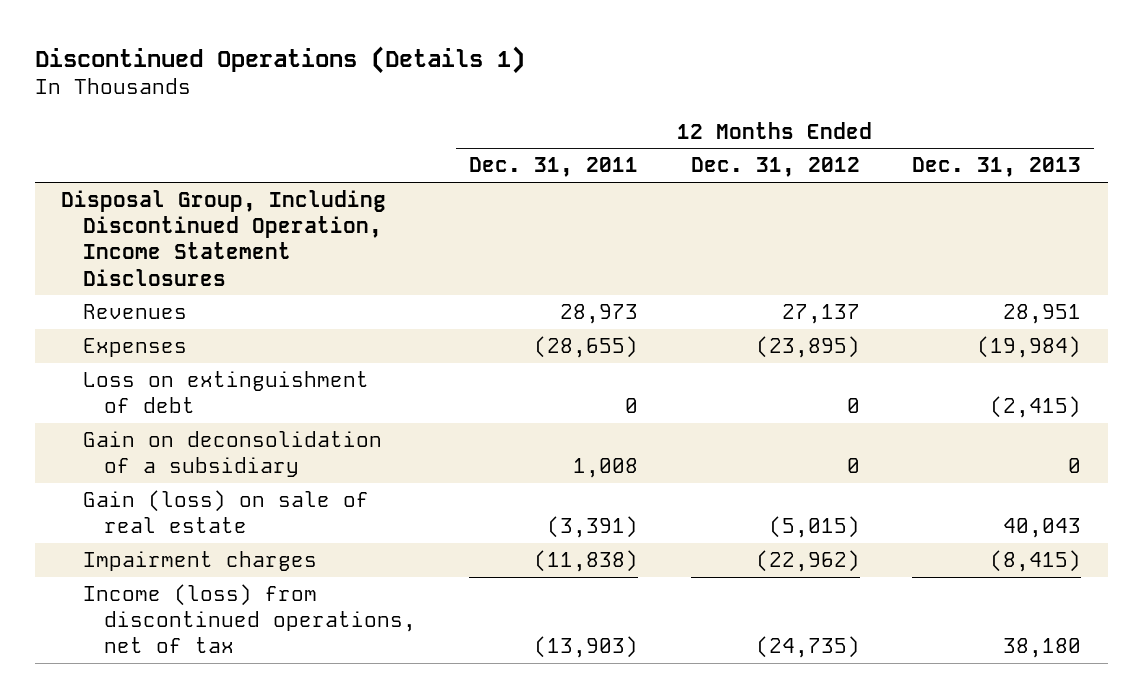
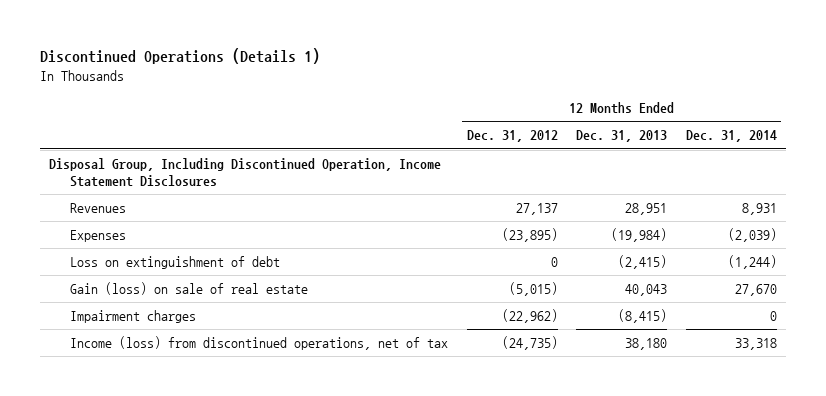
[469,157,639,178] Dec. 31, 2011 -> none
none -> [685,130,777,143] Dec. 31, 2014
[82,431,382,478] Gain on deconsolidation of a subsidiary -> none

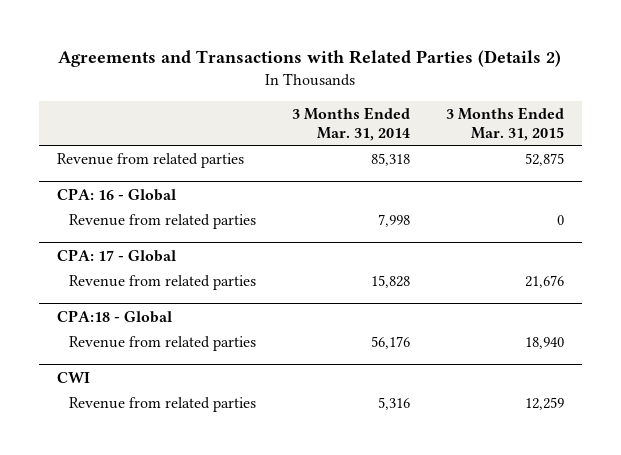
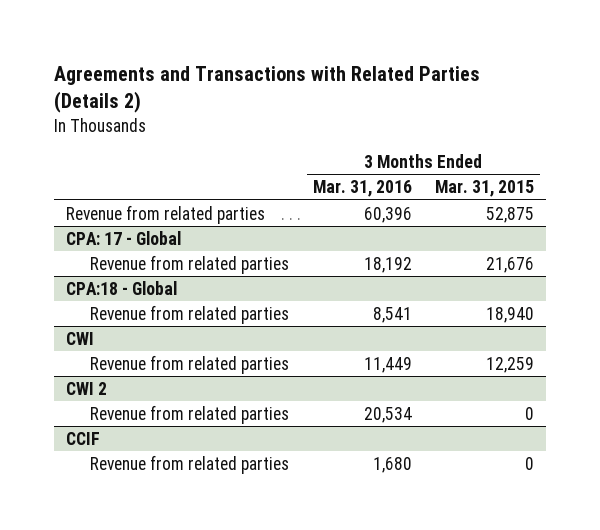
[292,106,411,141] 3 Months Ended Mar. 31, 2014 -> none
none -> [312,180,412,198] Mar. 31, 2016
[56,187,176,201] CPA: 16 - Global -> none
[69,213,257,229] Revenue from related parties -> none
none -> [65,381,107,395] CWI 2
none -> [89,404,289,424] Revenue from related parties
none -> [65,431,100,445] CCIF
none -> [89,454,289,474] Revenue from related parties

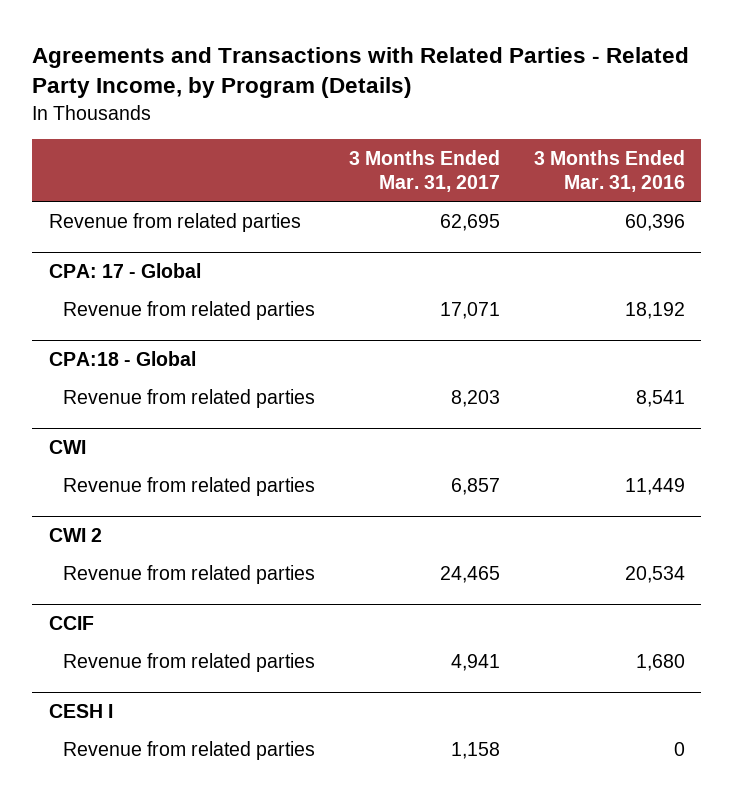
[53,66,480,114] Agreements and Transactions with Related Parties (Details 2) -> [32,46,690,99] Agreements and Transactions with Related Parties - Related Party Income, by Program (Details)
[435,180,535,198] Mar. 31, 2015 -> none
none -> [349,149,501,193] 3 Months Ended Mar. 31, 2017
none -> [48,703,113,718] CESH I
none -> [63,740,316,760] Revenue from related parties

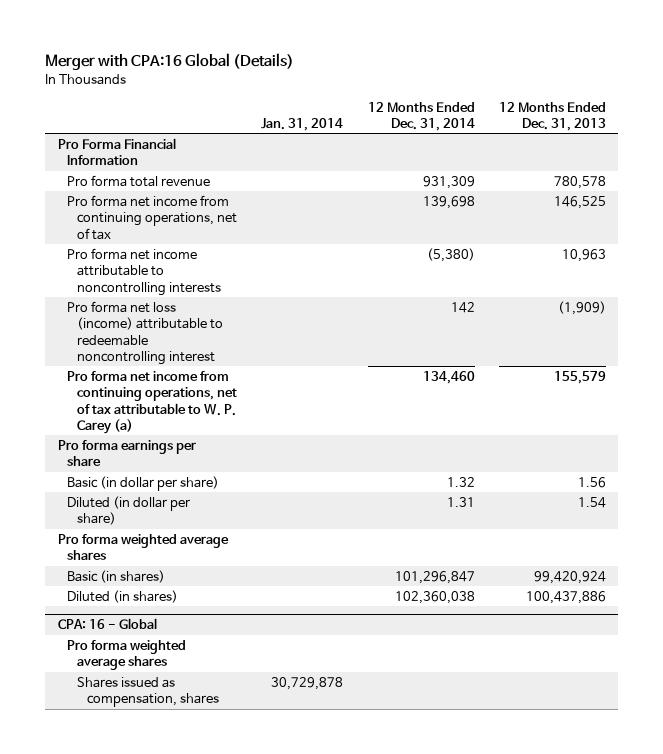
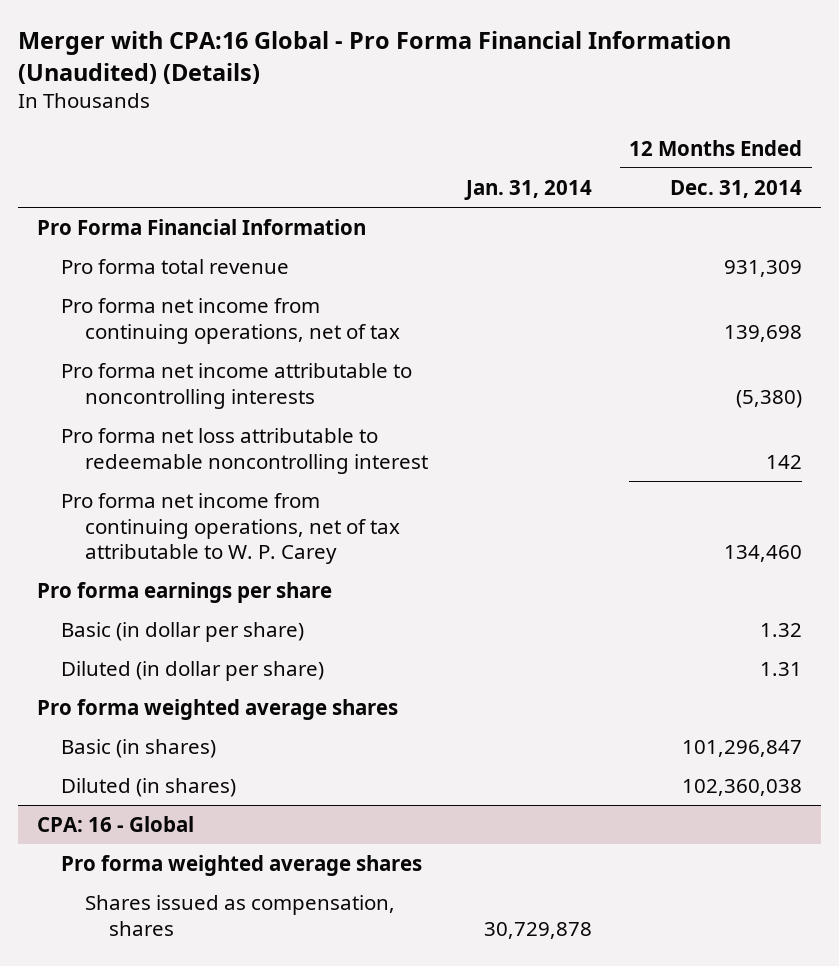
[45,52,295,70] Merger with CPA:16 Global (Details) -> [17,31,731,84] Merger with CPA:16 Global - Pro Forma Financial Information (Unaudited) (Details)
[498,101,606,131] 12 Months Ended Dec. 31, 2013 -> none
[67,300,223,366] Pro forma net loss (income) attributable to redeemable noncontrolling interest -> [60,427,429,474] Pro forma net loss attributable to redeemable noncontrolling interest
[67,370,237,435] Pro forma net income from continuing operations, net of tax attributable to W. P. Carey (a) -> [60,492,401,565] Pro forma net income from continuing operations, net of tax attributable to W. P. Carey

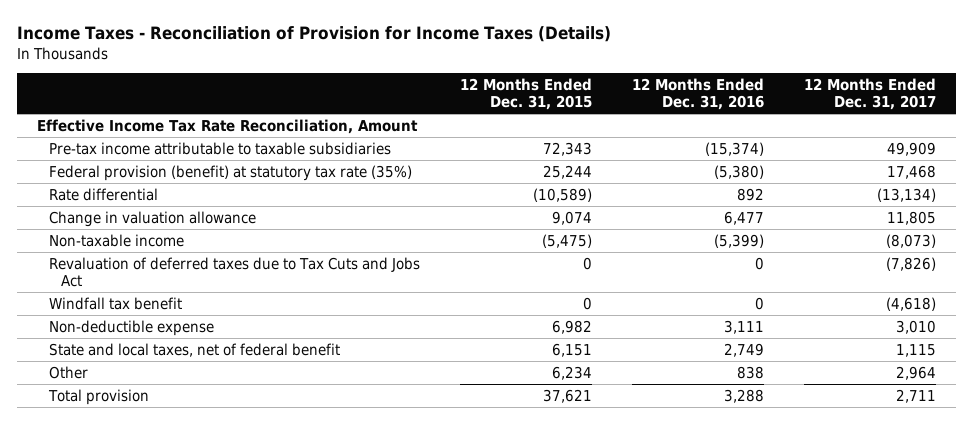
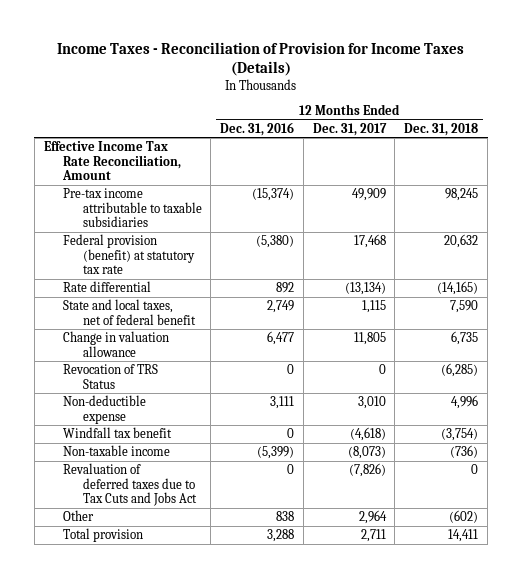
[459,77,592,111] 12 Months Ended Dec. 31, 2015 -> none
none -> [404,122,479,136] Dec. 31, 2018
[48,164,412,181] Federal provision (benefit) at statutory tax rate (35%) -> [63,234,195,275] Federal provision (benefit) at statutory tax rate
[48,342,340,357] State and local taxes, net of federal benefit -> [63,299,196,325] State and local taxes, net of federal benefit
none -> [63,364,159,389] Revocation of TRS Status
[48,319,214,336] Non-deductible expense -> [63,395,147,424] Non-deductible expense
[48,296,182,310] Windfall tax benefit -> [63,427,173,439] Windfall tax benefit

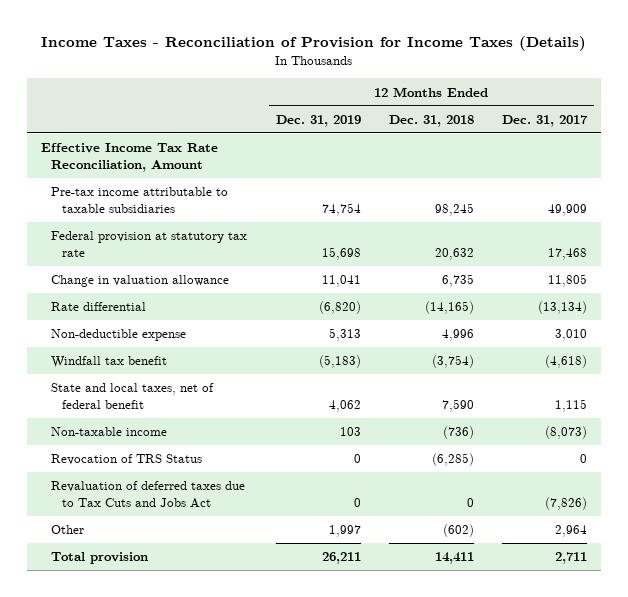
[220,121,295,136] Dec. 31, 2016 -> none
none -> [275,114,361,127] Dec. 31, 2019
[63,234,195,275] Federal provision (benefit) at statutory tax rate -> [51,231,248,258] Federal provision at statutory tax rate
[63,281,152,293] Rate differential -> [51,302,147,312] Rate differential
[63,299,196,325] State and local taxes, net of federal benefit -> [51,383,215,410] State and local taxes, net of federal benefit
[63,364,159,389] Revocation of TRS Status -> [51,454,203,466] Revocation of TRS Status

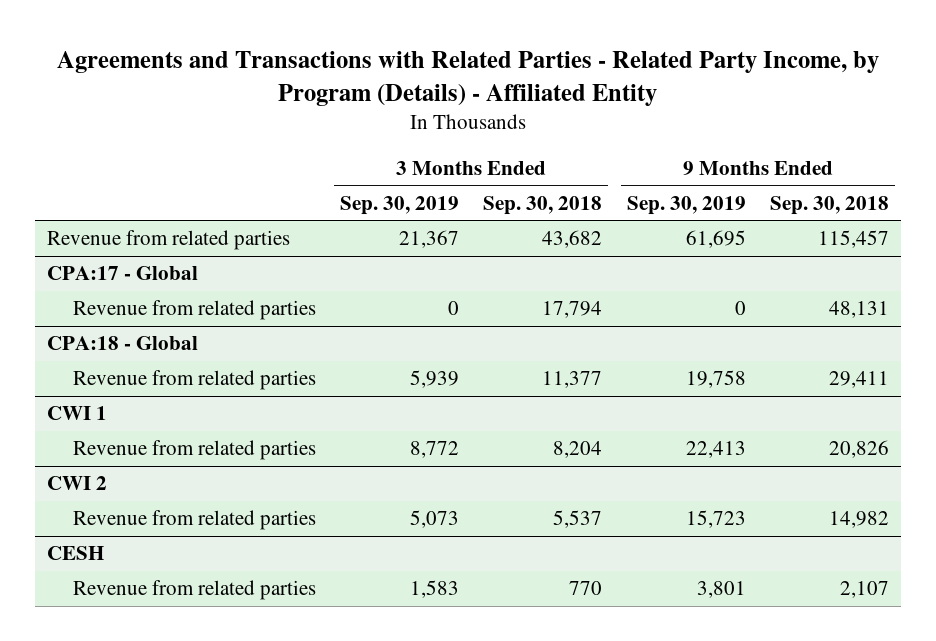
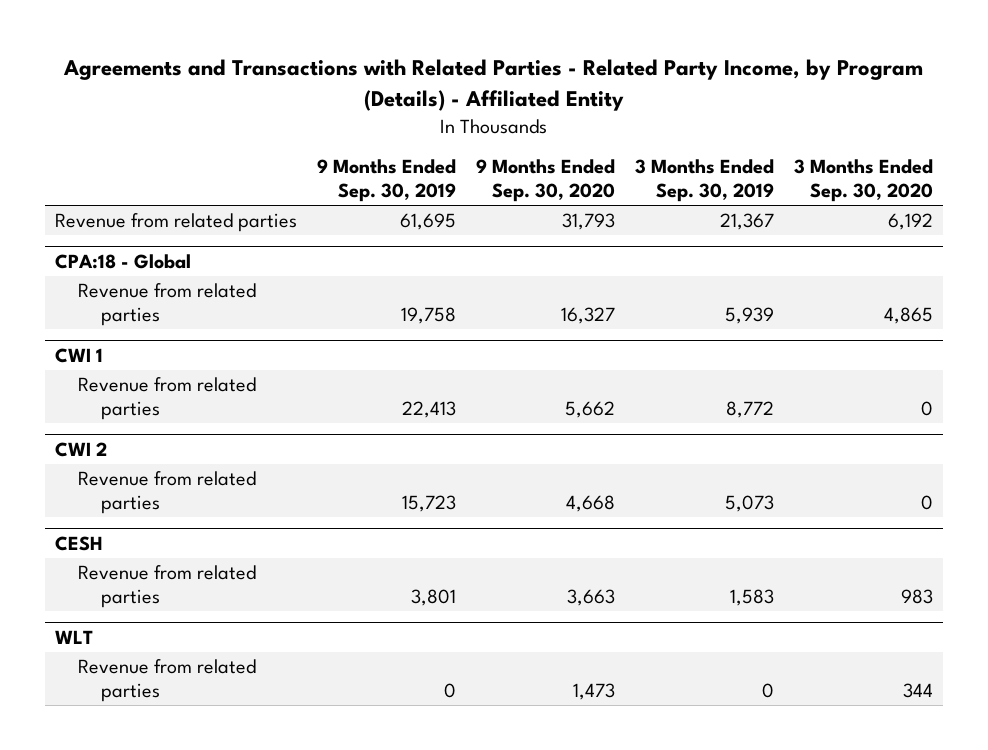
[483,195,603,215] Sep. 30, 2018 -> none
[769,195,889,215] Sep. 30, 2018 -> none
none -> [475,159,615,203] 9 Months Ended Sep. 30, 2020
none -> [793,159,933,203] 3 Months Ended Sep. 30, 2020
[47,266,199,281] CPA:17 - Global -> none
[72,300,316,321] Revenue from related parties -> none
none -> [54,629,93,644] WLT
none -> [77,659,256,702] Revenue from related parties

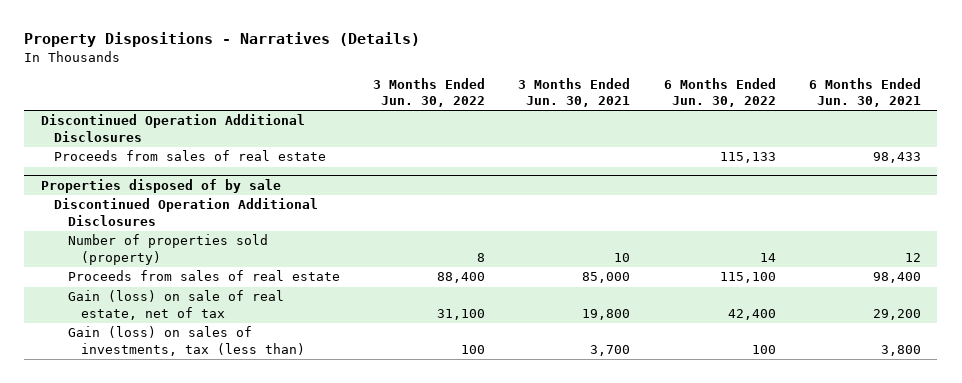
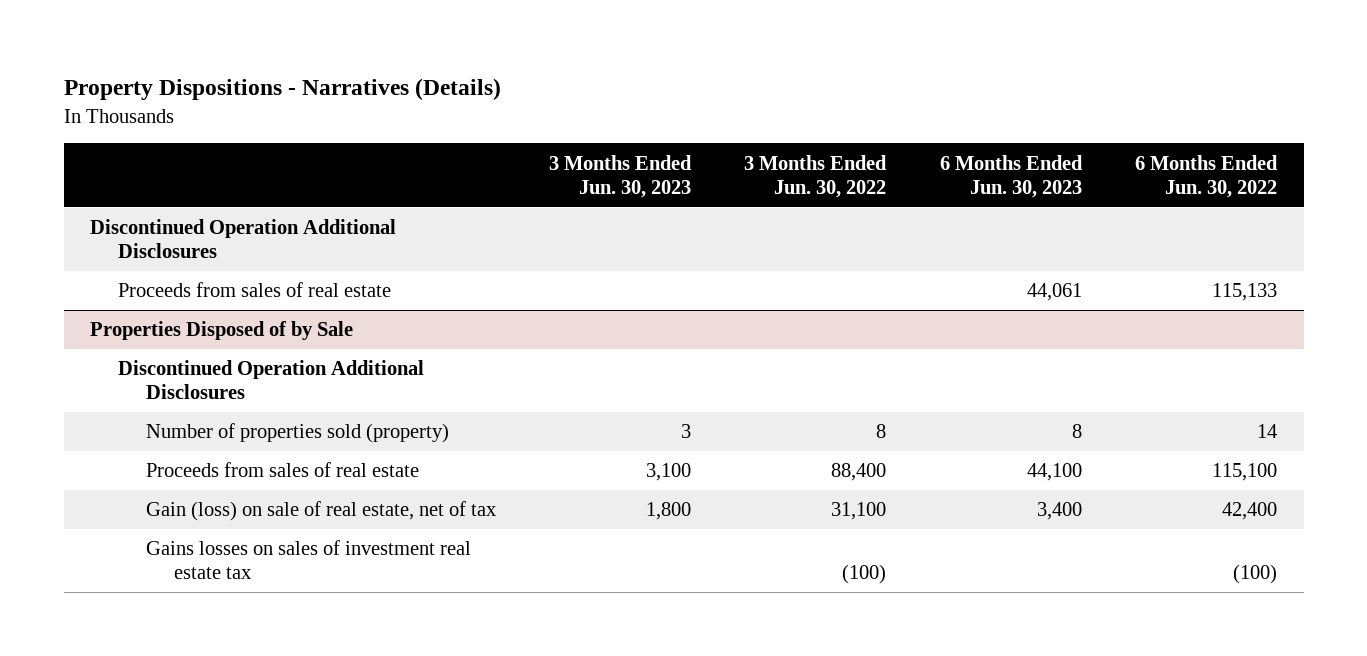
[518,77,631,108] 3 Months Ended Jun. 30, 2021 -> none
[808,77,921,108] 6 Months Ended Jun. 30, 2021 -> none
none -> [549,154,693,198] 3 Months Ended Jun. 30, 2023
none -> [939,154,1083,198] 6 Months Ended Jun. 30, 2023
[40,178,281,193] Properties disposed of by sale -> [90,321,354,341] Properties Disposed of by Sale
[67,326,305,356] Gain (loss) on sales of investments, tax (less than) -> [145,540,471,580] Gains losses on sales of investment real estate tax
[460,344,485,354] 100 -> [842,564,887,585] (100)
[751,344,776,354] 100 -> [1233,564,1278,585] (100)

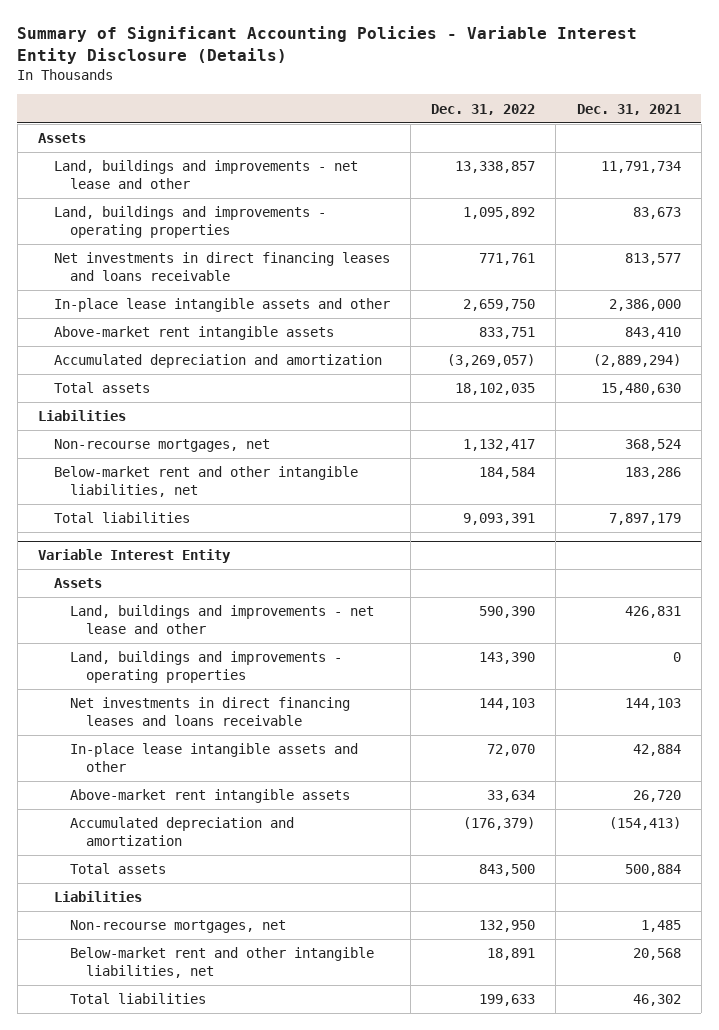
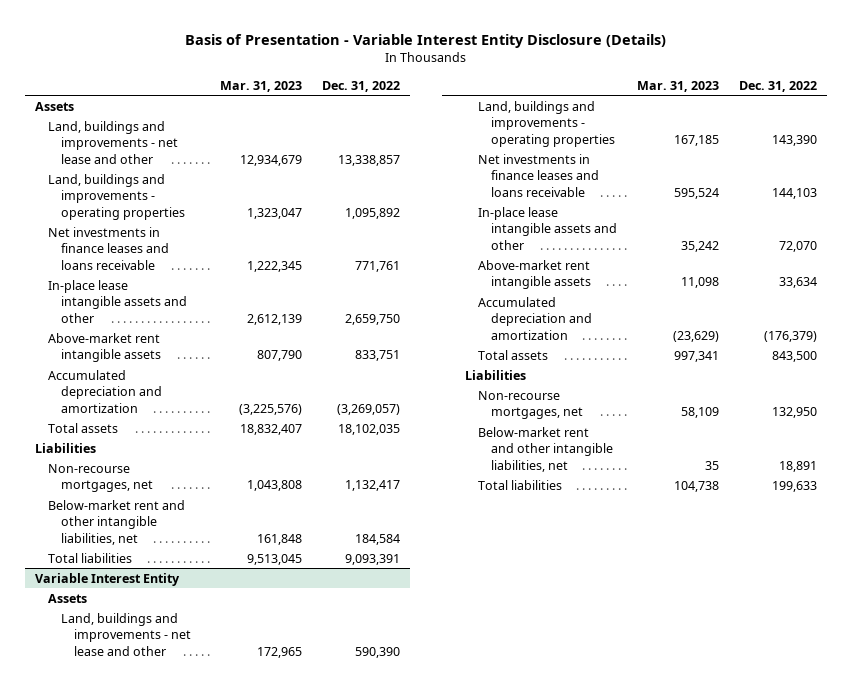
[17,26,638,65] Summary of Significant Accounting Policies - Variable Interest Entity Disclosure (Details) -> [185,34,667,49] Basis of Presentation - Variable Interest Entity Disclosure (Details)
[576,103,681,115] Dec. 31, 2021 -> none
none -> [220,80,303,92] Mar. 31, 2023
[54,252,391,282] Net investments in direct financing leases and loans receivable -> [48,226,170,270] Net investments in finance leases and loans receivable
[69,697,350,727] Net investments in direct financing leases and loans receivable -> [477,153,599,197] Net investments in finance leases and loans receivable

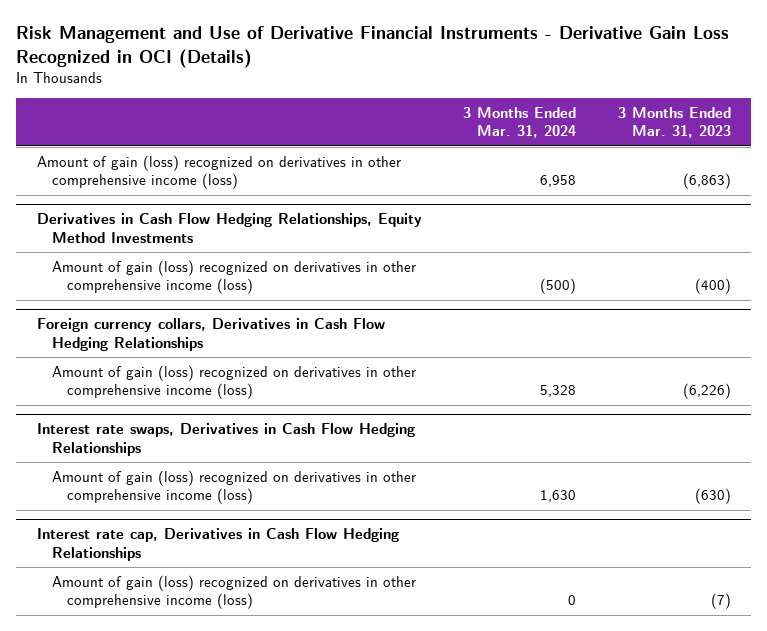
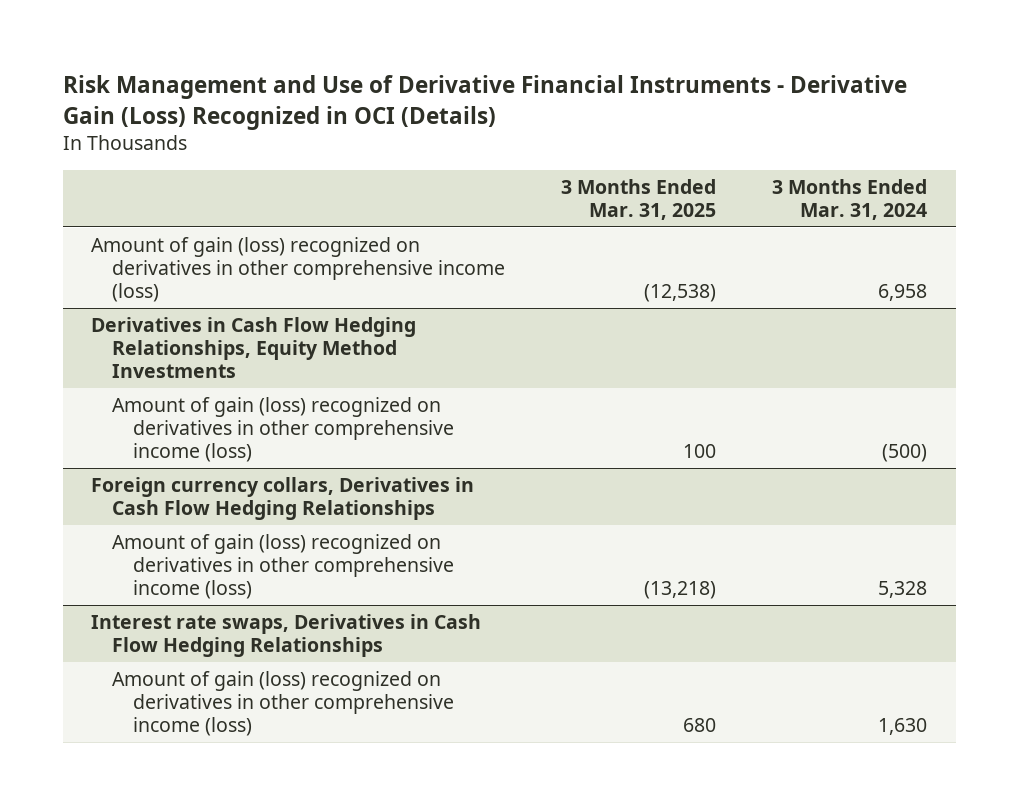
[16,26,730,68] Risk Management and Use of Derivative Financial Instruments - Derivative Gain Loss Recognized in OCI (Details) -> [62,75,907,130] Risk Management and Use of Derivative Financial Instruments - Derivative Gain (Loss) Recognized in OCI (Details)
[617,106,731,139] 3 Months Ended Mar. 31, 2023 -> none
none -> [561,178,717,220] 3 Months Ended Mar. 31, 2025
[36,528,399,561] Interest rate cap, Derivatives in Cash Flow Hedging Relationships -> none
[51,574,416,610] Amount of gain (loss) recognized on derivatives in other comprehensive income (loss) -> none

